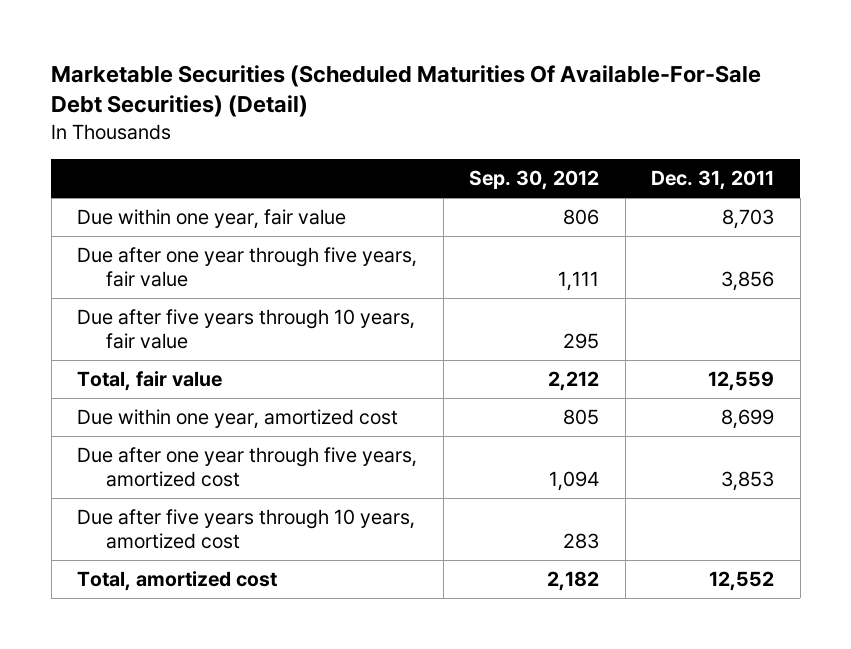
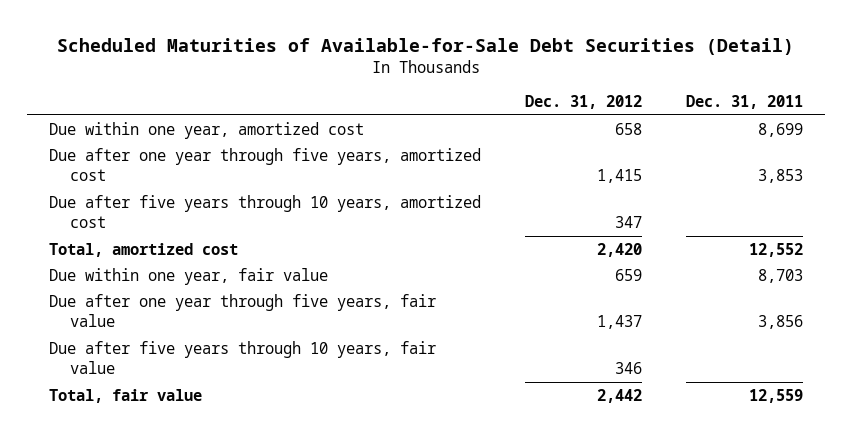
[51,64,762,118] Marketable Securities (Scheduled Maturities Of Available-For-Sale Debt Securities) (Detail) -> [56,37,794,55] Scheduled Maturities of Available-for-Sale Debt Securities (Detail)
[469,169,600,190] Sep. 30, 2012 -> none
none -> [524,95,642,110] Dec. 31, 2012
[77,209,347,230] Due within one year, fair value -> [49,267,329,285] Due within one year, fair value
[77,247,418,288] Due after one year through five years, fair value -> [49,293,437,328] Due after one year through five years, fair value
[77,309,416,350] Due after five years through 10 years, fair value -> [49,340,437,375] Due after five years through 10 years, fair value
[77,371,223,392] Total, fair value -> [49,388,203,403] Total, fair value

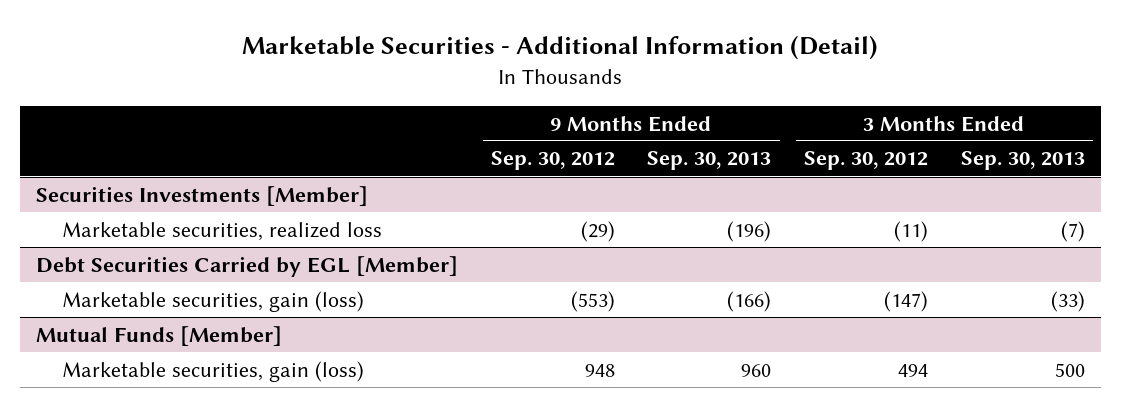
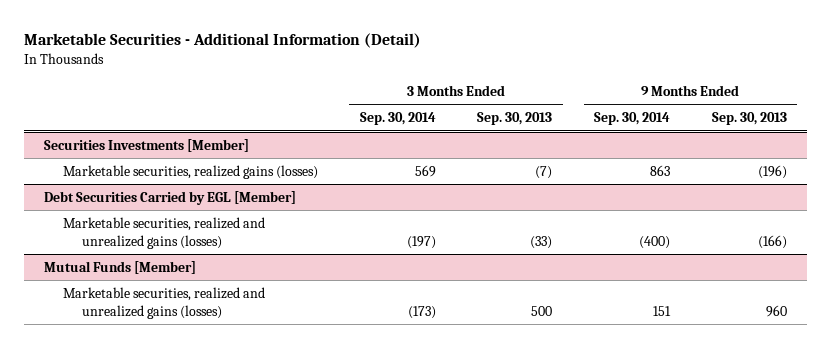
[490,151,615,171] Sep. 30, 2012 -> none
[804,151,929,171] Sep. 30, 2012 -> none
none -> [359,112,436,126] Sep. 30, 2014
none -> [593,112,670,126] Sep. 30, 2014
[62,221,383,241] Marketable securities, realized loss -> [63,164,319,179] Marketable securities, realized gains (losses)
[62,290,365,312] Marketable securities, gain (loss) -> [63,216,266,249] Marketable securities, realized and unrealized gains (losses)
[62,360,365,382] Marketable securities, gain (loss) -> [63,286,266,319] Marketable securities, realized and unrealized gains (losses)

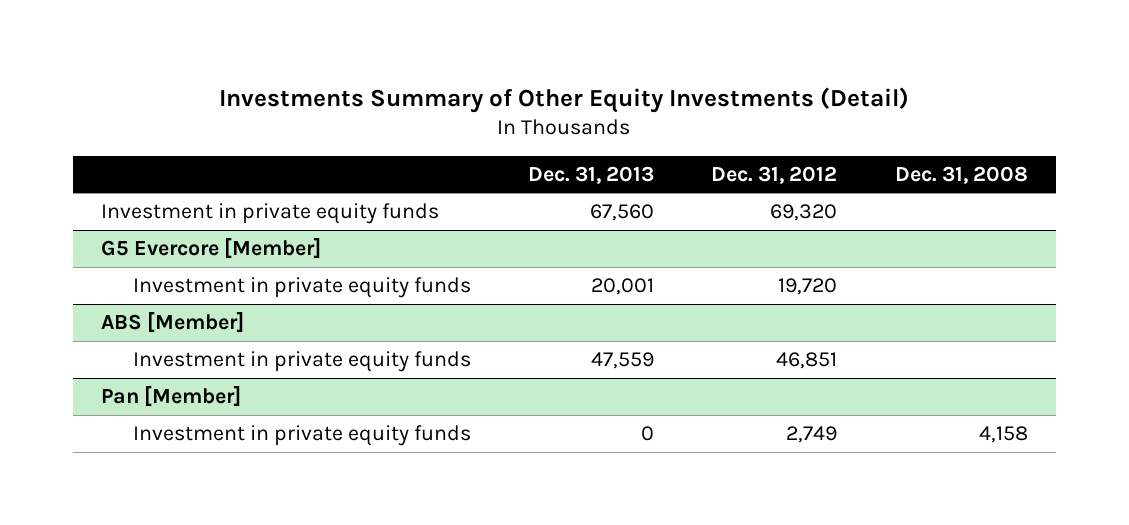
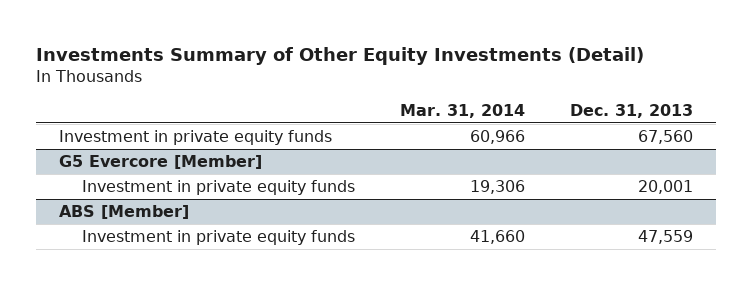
[711,165,838,184] Dec. 31, 2012 -> none
[894,165,1028,184] Dec. 31, 2008 -> none
none -> [399,103,525,118] Mar. 31, 2014
[101,385,242,407] Pan [Member] -> none
[133,424,472,446] Investment in private equity funds -> none

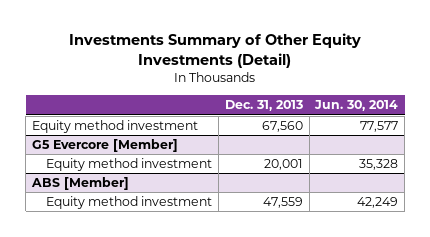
[399,103,525,118] Mar. 31, 2014 -> none
none -> [314,100,399,112] Jun. 30, 2014
[58,130,332,146] Investment in private equity funds -> [32,120,199,134] Equity method investment
[81,180,355,196] Investment in private equity funds -> [45,158,212,172] Equity method investment
[81,230,355,246] Investment in private equity funds -> [45,196,212,210] Equity method investment

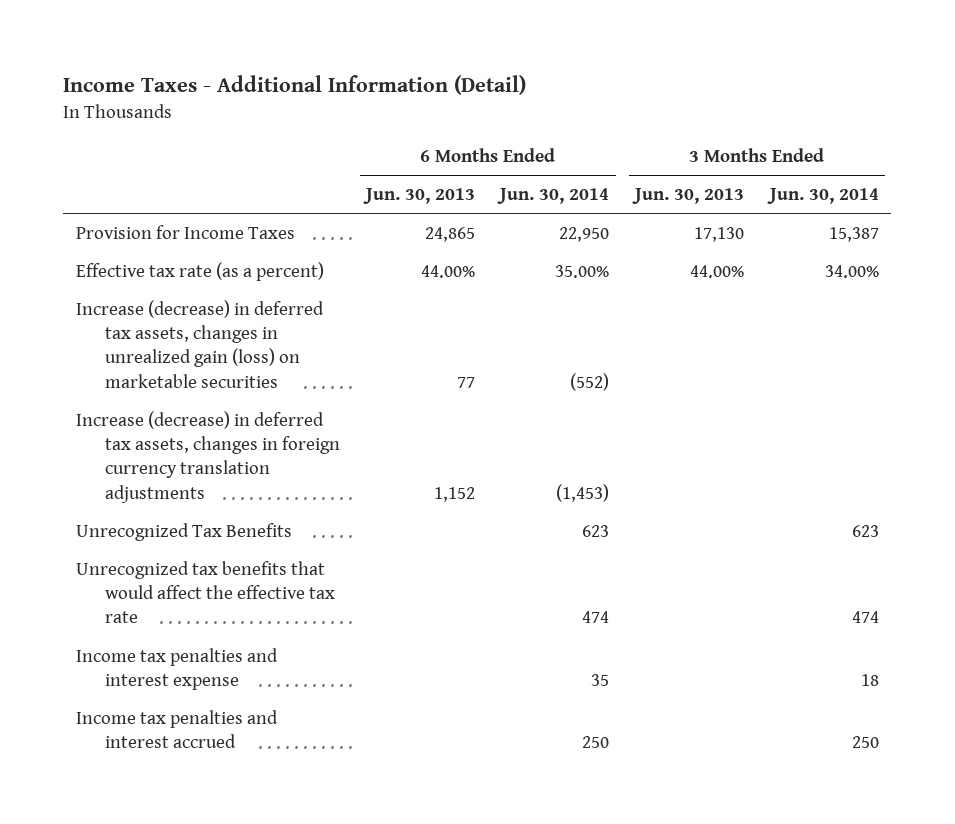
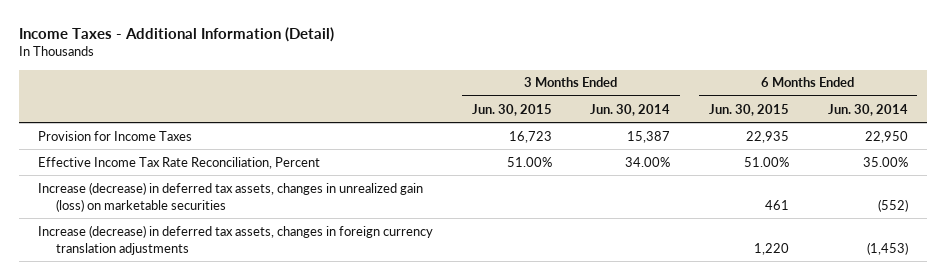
[362,188,475,205] Jun. 30, 2013 -> none
[632,188,745,205] Jun. 30, 2013 -> none
none -> [471,103,552,116] Jun. 30, 2015
none -> [708,103,789,116] Jun. 30, 2015
[75,261,324,281] Effective tax rate (as a percent) -> [37,156,320,169] Effective Income Tax Rate Reconciliation, Percent
[75,522,292,541] Unrecognized Tax Benefits -> none
[75,560,336,624] Unrecognized tax benefits that would affect the effective tax rate -> none
[75,647,278,691] Income tax penalties and interest expense -> none
[75,709,278,749] Income tax penalties and interest accrued -> none

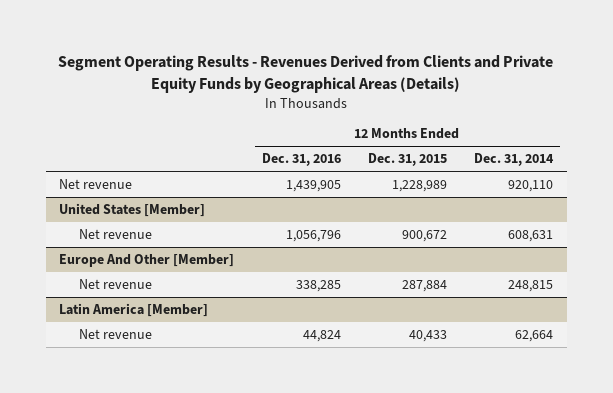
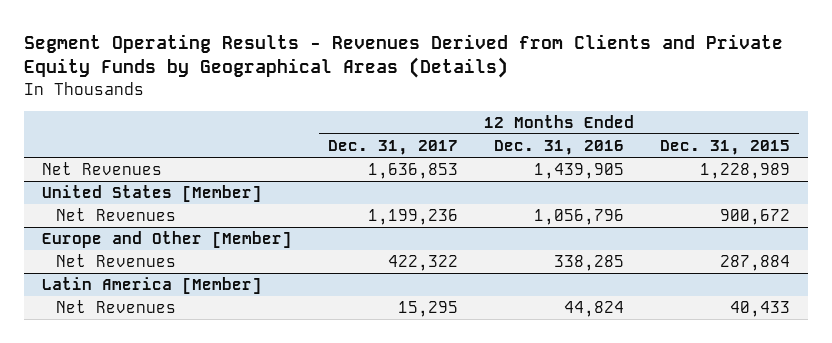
[474,153,555,167] Dec. 31, 2014 -> none
none -> [328,139,459,155] Dec. 31, 2017
[59,179,133,190] Net revenue -> [42,162,163,176] Net Revenues
[78,229,152,240] Net revenue -> [56,208,177,222] Net Revenues
[59,254,235,268] Europe And Other [Member] -> [42,231,293,249] Europe and Other [Member]
[78,279,152,290] Net revenue -> [56,254,177,268] Net Revenues
[78,329,152,340] Net revenue -> [56,300,177,314] Net Revenues

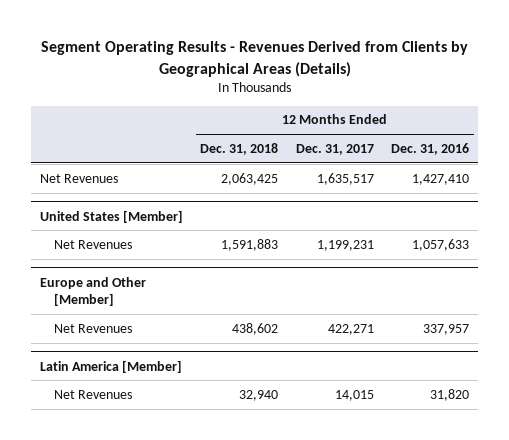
[24,33,784,79] Segment Operating Results - Revenues Derived from Clients and Private Equity Funds by Geographical Areas (Details) -> [40,41,468,77] Segment Operating Results - Revenues Derived from Clients by Geographical Areas (Details)
[659,139,790,155] Dec. 31, 2015 -> none
none -> [200,143,279,156] Dec. 31, 2018
[368,163,459,180] 1,636,853 -> [316,172,374,185] 1,635,517
[533,163,624,180] 1,439,905 -> [412,173,470,185] 1,427,410
[368,209,459,226] 1,199,236 -> [316,239,374,251] 1,199,231
[533,209,624,226] 1,056,796 -> [412,238,470,251] 1,057,633
[388,255,459,272] 422,322 -> [327,323,374,335] 422,271
[553,255,624,272] 338,285 -> [423,323,470,335] 337,957
[398,301,459,318] 15,295 -> [334,389,374,401] 14,015
[563,301,624,318] 44,824 -> [430,388,470,401] 31,820

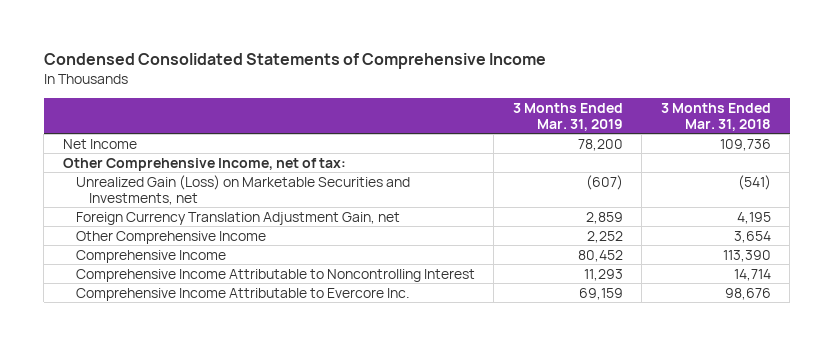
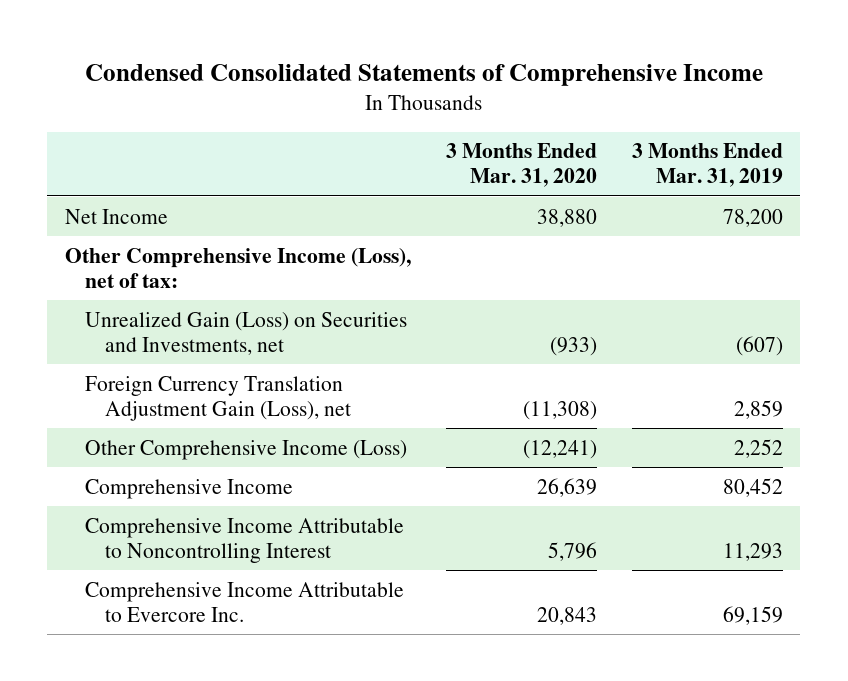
[660,102,771,131] 3 Months Ended Mar. 31, 2018 -> none
none -> [445,143,597,188] 3 Months Ended Mar. 31, 2020
[62,157,346,171] Other Comprehensive Income, net of tax: -> [64,247,411,288] Other Comprehensive Income (Loss), net of tax:
[75,174,410,205] Unrealized Gain (Loss) on Marketable Securities and Investments, net -> [84,311,407,355] Unrealized Gain (Loss) on Securities and Investments, net
[75,211,400,225] Foreign Currency Translation Adjustment Gain, net -> [84,375,351,421] Foreign Currency Translation Adjustment Gain (Loss), net
[75,230,266,244] Other Comprehensive Income -> [84,439,407,460] Other Comprehensive Income (Loss)

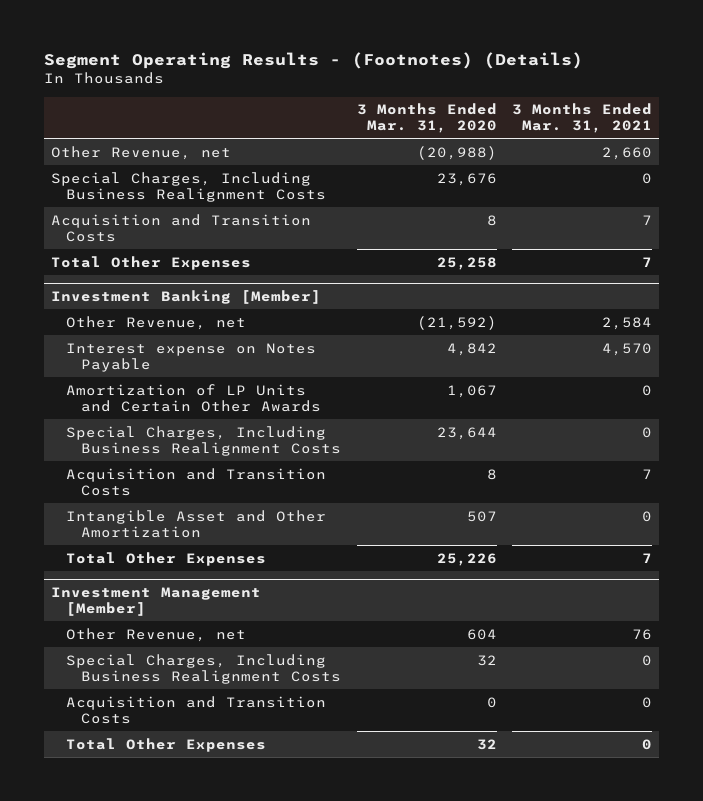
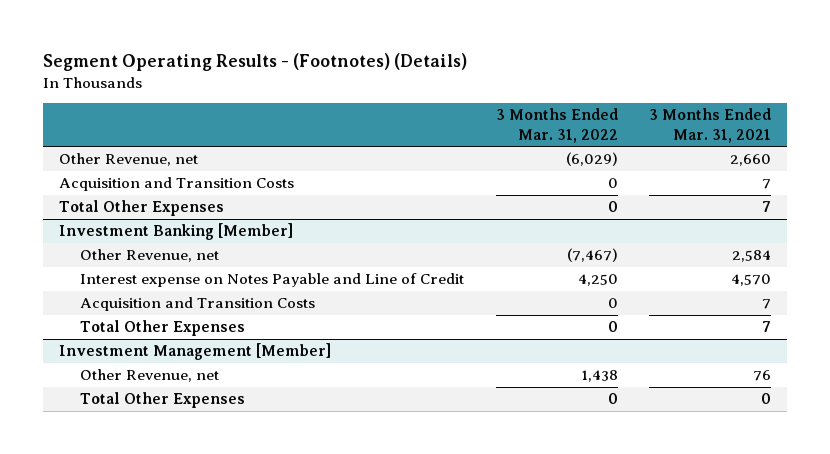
[356,103,497,134] 3 Months Ended Mar. 31, 2020 -> none
none -> [495,108,618,143] 3 Months Ended Mar. 31, 2022
[51,171,327,202] Special Charges, Including Business Realignment Costs -> none
[66,383,322,412] Amortization of LP Units and Certain Other Awards -> none
[66,425,342,456] Special Charges, Including Business Realignment Costs -> none
[66,342,317,372] Interest expense on Notes Payable -> [79,273,464,288] Interest expense on Notes Payable and Line of Credit
[66,509,327,538] Intangible Asset and Other Amortization -> none
[66,653,342,684] Special Charges, Including Business Realignment Costs -> none
[66,695,327,724] Acquisition and Transition Costs -> none

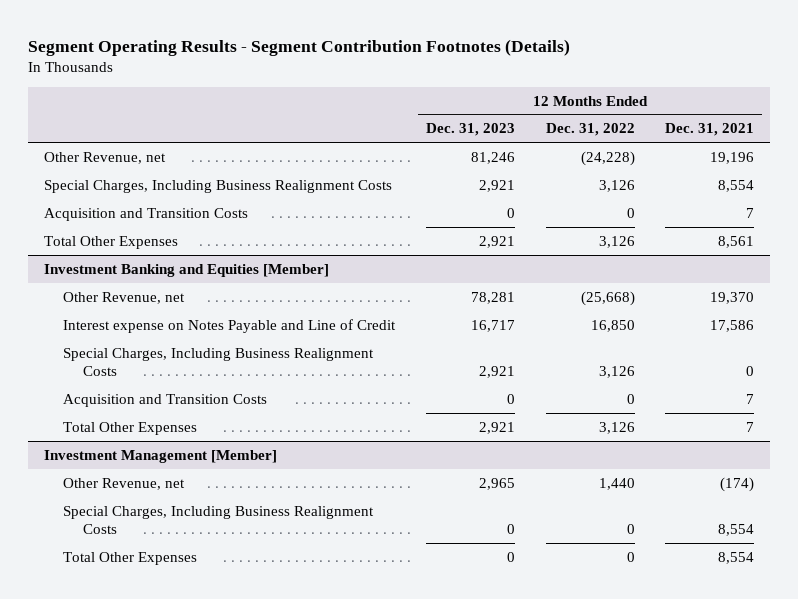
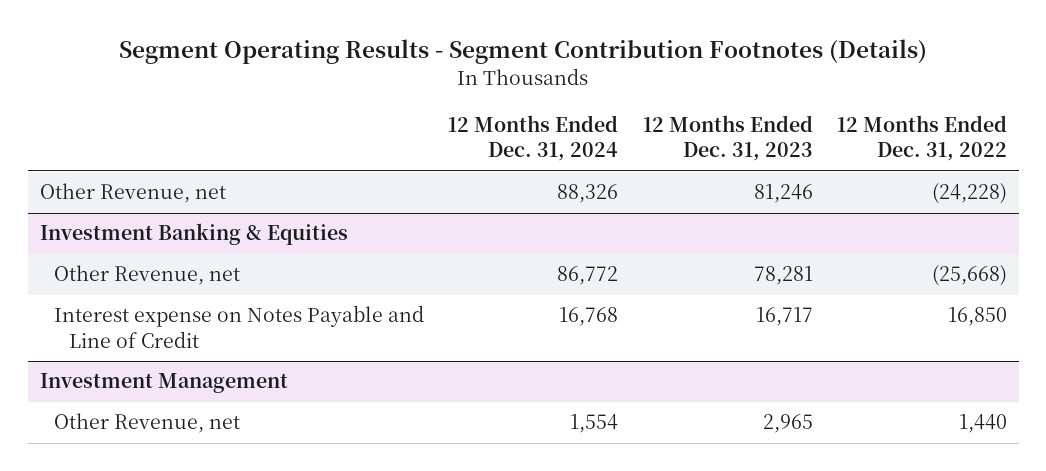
[665,123,755,137] Dec. 31, 2021 -> none
none -> [448,114,619,162] 12 Months Ended Dec. 31, 2024
[43,179,392,193] Special Charges, Including Business Realignment Costs -> none
[43,207,248,221] Acquisition and Transition Costs -> none
[43,235,178,249] Total Other Expenses -> none
[43,263,329,277] Investment Banking and Equities [Member] -> [39,223,348,246] Investment Banking & Equities
[63,347,375,376] Special Charges, Including Business Realignment Costs -> none
[63,393,268,407] Acquisition and Transition Costs -> none
[63,421,198,435] Total Other Expenses -> none
[43,449,277,463] Investment Management [Member] -> [39,373,288,394] Investment Management
[63,505,375,534] Special Charges, Including Business Realignment Costs -> none
[63,551,198,565] Total Other Expenses -> none

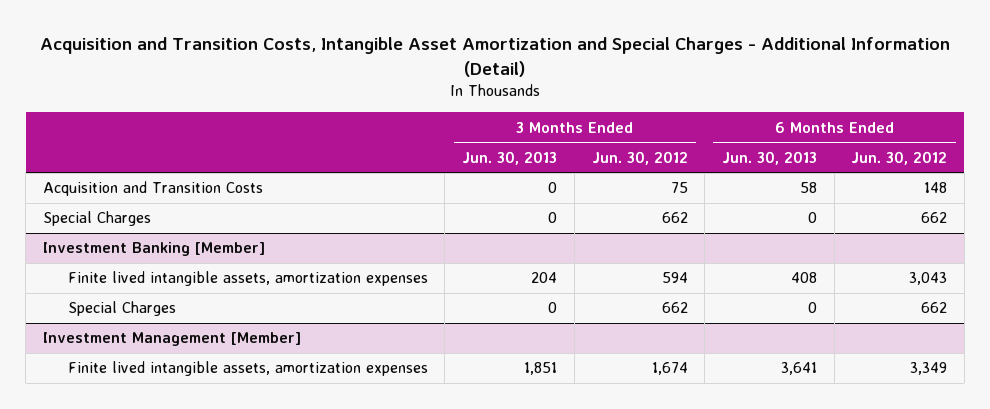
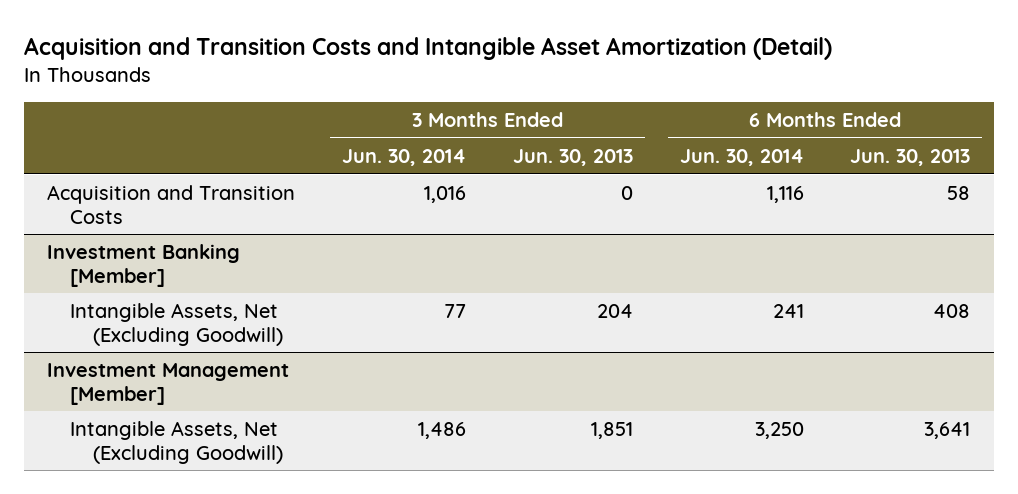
[40,37,951,77] Acquisition and Transition Costs, Intangible Asset Amortization and Special Charges - Additional Information (Detail) -> [24,37,833,61] Acquisition and Transition Costs and Intangible Asset Amortization (Detail)
[591,150,688,165] Jun. 30, 2012 -> none
[851,150,948,165] Jun. 30, 2012 -> none
none -> [342,148,467,166] Jun. 30, 2014
none -> [679,148,804,166] Jun. 30, 2014
[42,211,151,227] Special Charges -> none
[67,301,176,317] Special Charges -> none
[67,271,428,287] Finite lived intangible assets, amortization expenses -> [70,302,284,346] Intangible Assets, Net (Excluding Goodwill)
[67,361,428,377] Finite lived intangible assets, amortization expenses -> [70,420,284,464] Intangible Assets, Net (Excluding Goodwill)

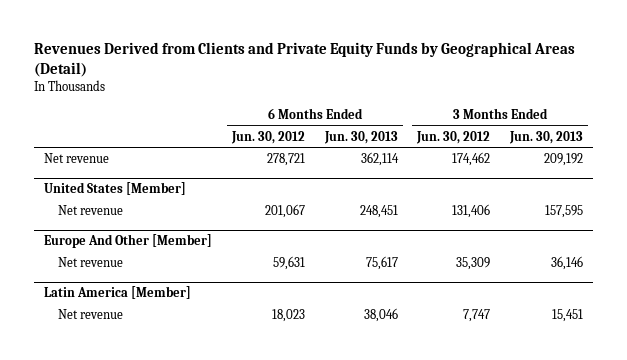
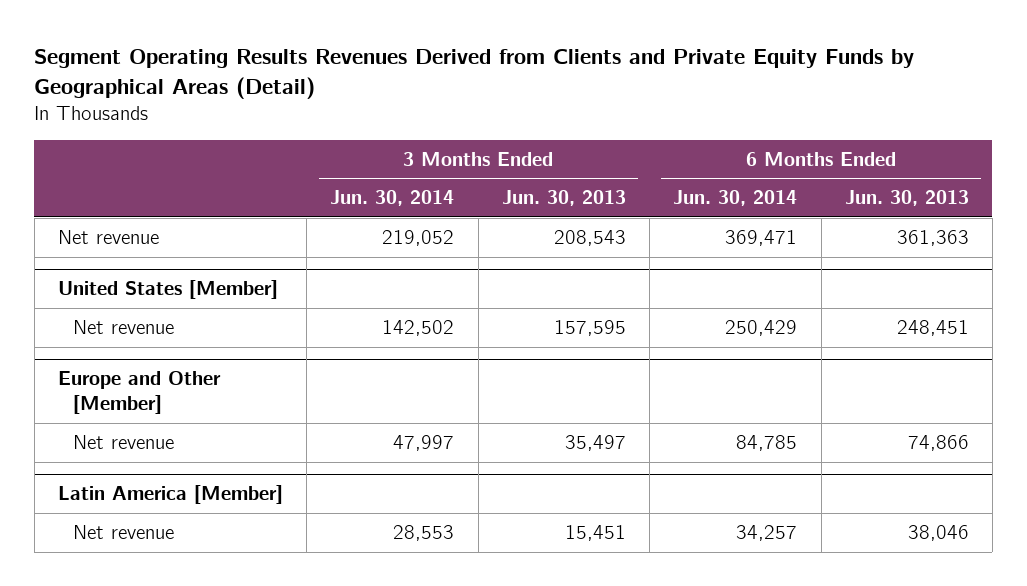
[34,42,576,77] Revenues Derived from Clients and Private Equity Funds by Geographical Areas (Detail) -> [34,49,915,100] Segment Operating Results Revenues Derived from Clients and Private Equity Funds by Geographical Areas (Detail)
[230,130,305,144] Jun. 30, 2012 -> none
[416,130,491,144] Jun. 30, 2012 -> none
none -> [330,190,455,207] Jun. 30, 2014
none -> [673,190,798,207] Jun. 30, 2014
[360,152,399,167] 362,114 -> [896,229,969,246] 361,363
[543,153,583,167] 209,192 -> [553,229,626,246] 208,543
[44,234,213,249] Europe And Other [Member] -> [58,371,222,414] Europe and Other [Member]
[365,256,398,271] 75,617 -> [907,434,969,451] 74,866
[550,256,583,271] 36,146 -> [564,434,626,451] 35,497

